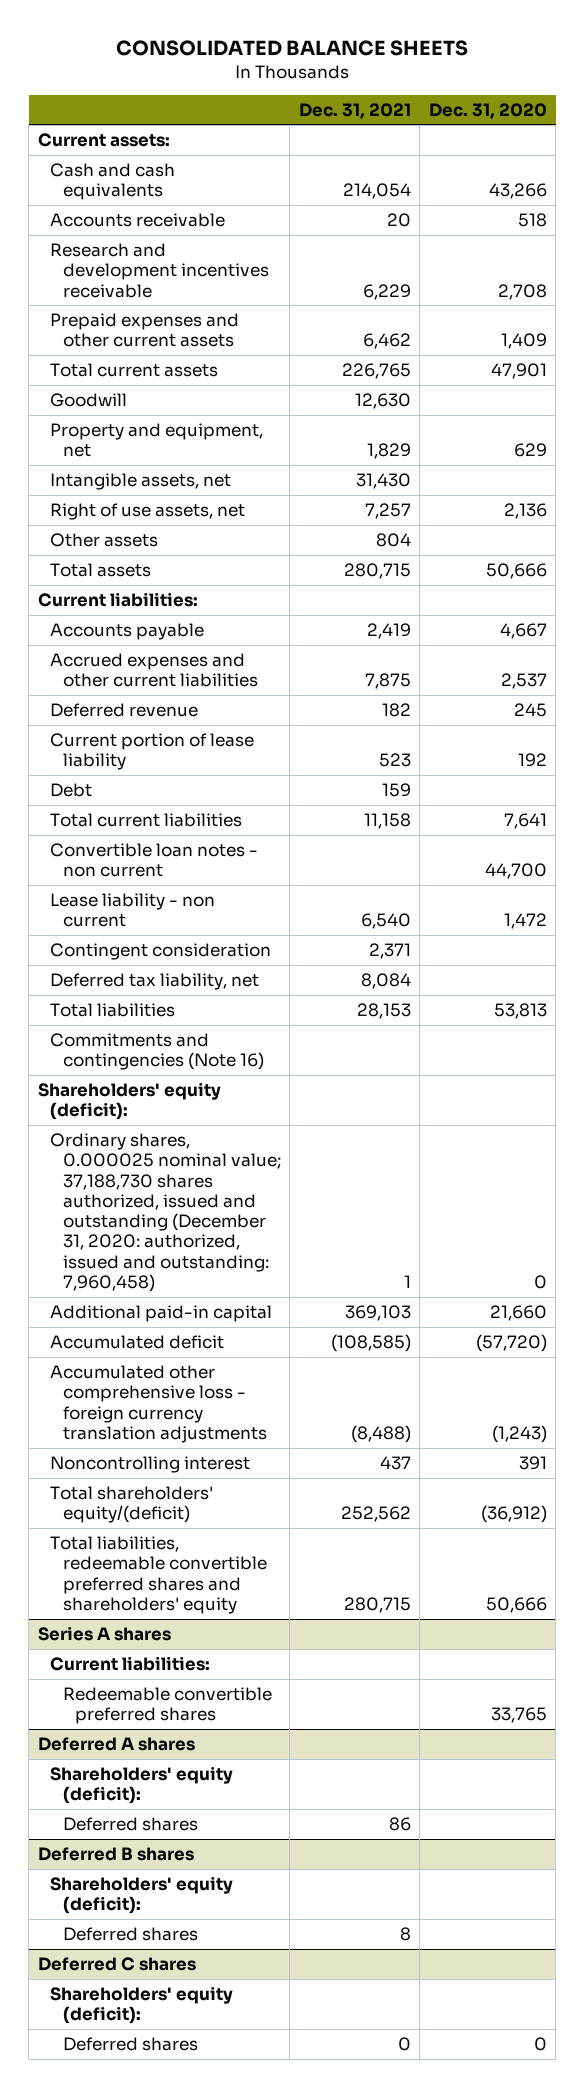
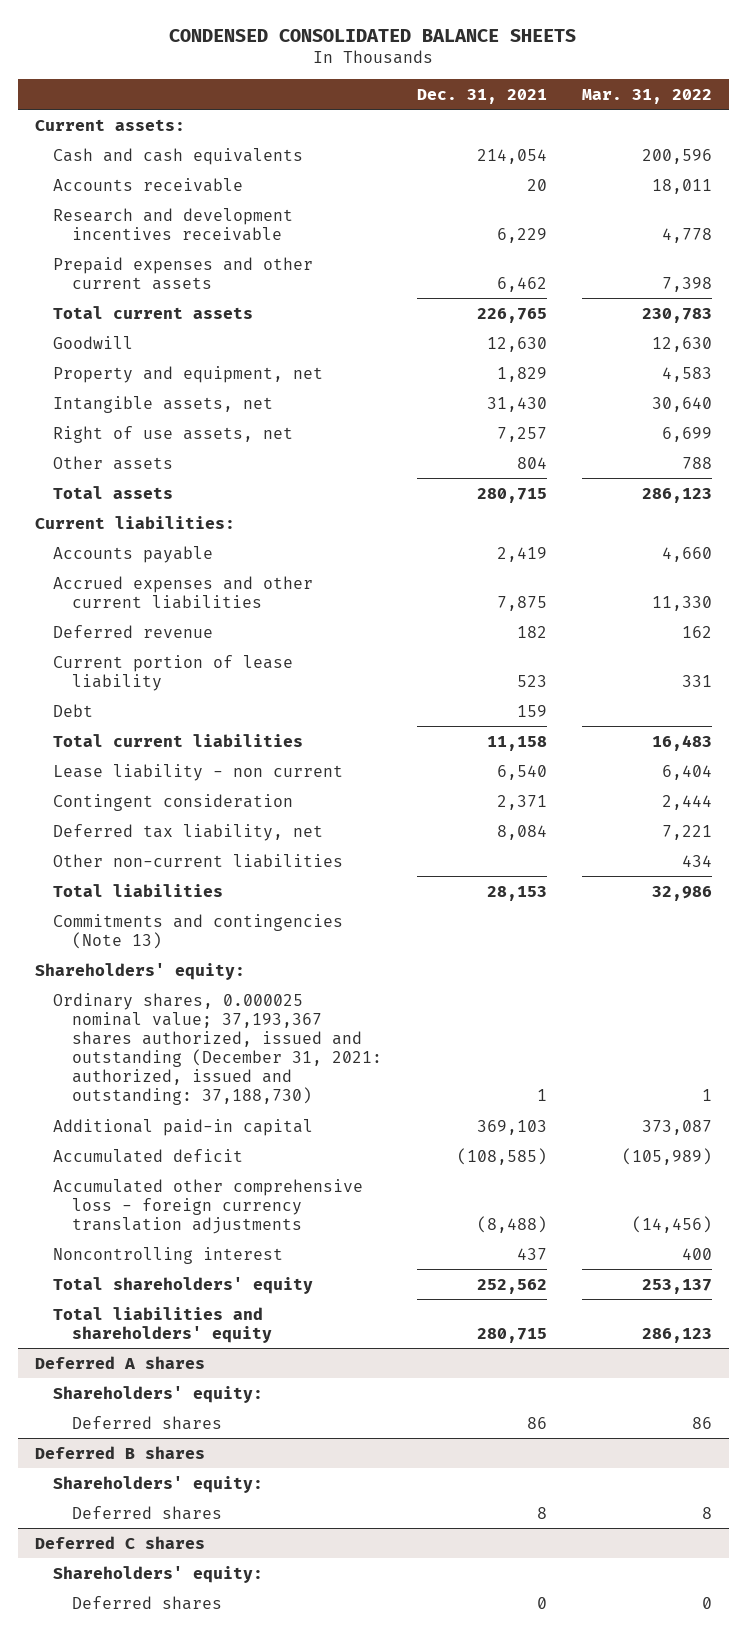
[116,39,469,56] CONSOLIDATED BALANCE SHEETS -> [169,29,577,43] CONDENSED CONSOLIDATED BALANCE SHEETS
[428,102,547,119] Dec. 31, 2020 -> none
none -> [581,88,712,104] Mar. 31, 2022
[50,843,259,878] Convertible loan notes - non current -> none
none -> [53,853,344,868] Other non-current liabilities
[50,1033,264,1071] Commitments and contingencies (Note 16) -> [53,913,344,949] Commitments and contingencies (Note 13)
[37,1082,221,1121] Shareholders' equity (deficit): -> [35,962,246,980] Shareholders' equity:
[50,1133,281,1292] Ordinary shares, 0.000025 nominal value; 37,188,730 shares authorized, issued and outstanding (December 31, 2020: authorized, issued and outstanding: 7,960,458) -> [53,992,382,1106] Ordinary shares, 0.000025 nominal value; 37,193,367 shares authorized, issued and outstanding (December 31, 2021: authorized, issued and outstanding: 37,188,730)
[37,1626,171,1642] Series A shares -> none
[50,1656,211,1672] Current liabilities: -> none
[62,1687,272,1725] Redeemable convertible preferred shares -> none
[50,1486,214,1524] Total shareholders' equity/(deficit) -> [53,1276,314,1294] Total shareholders' equity
[50,1536,267,1614] Total liabilities, redeemable convertible preferred shares and shareholders' equity -> [53,1306,272,1343] Total liabilities and shareholders' equity
[50,1766,234,1805] Shareholders' equity (deficit): -> [53,1385,264,1403] Shareholders' equity:
[50,1876,234,1915] Shareholders' equity (deficit): -> [53,1475,264,1493] Shareholders' equity:
[50,1986,234,2025] Shareholders' equity (deficit): -> [53,1565,264,1583] Shareholders' equity:

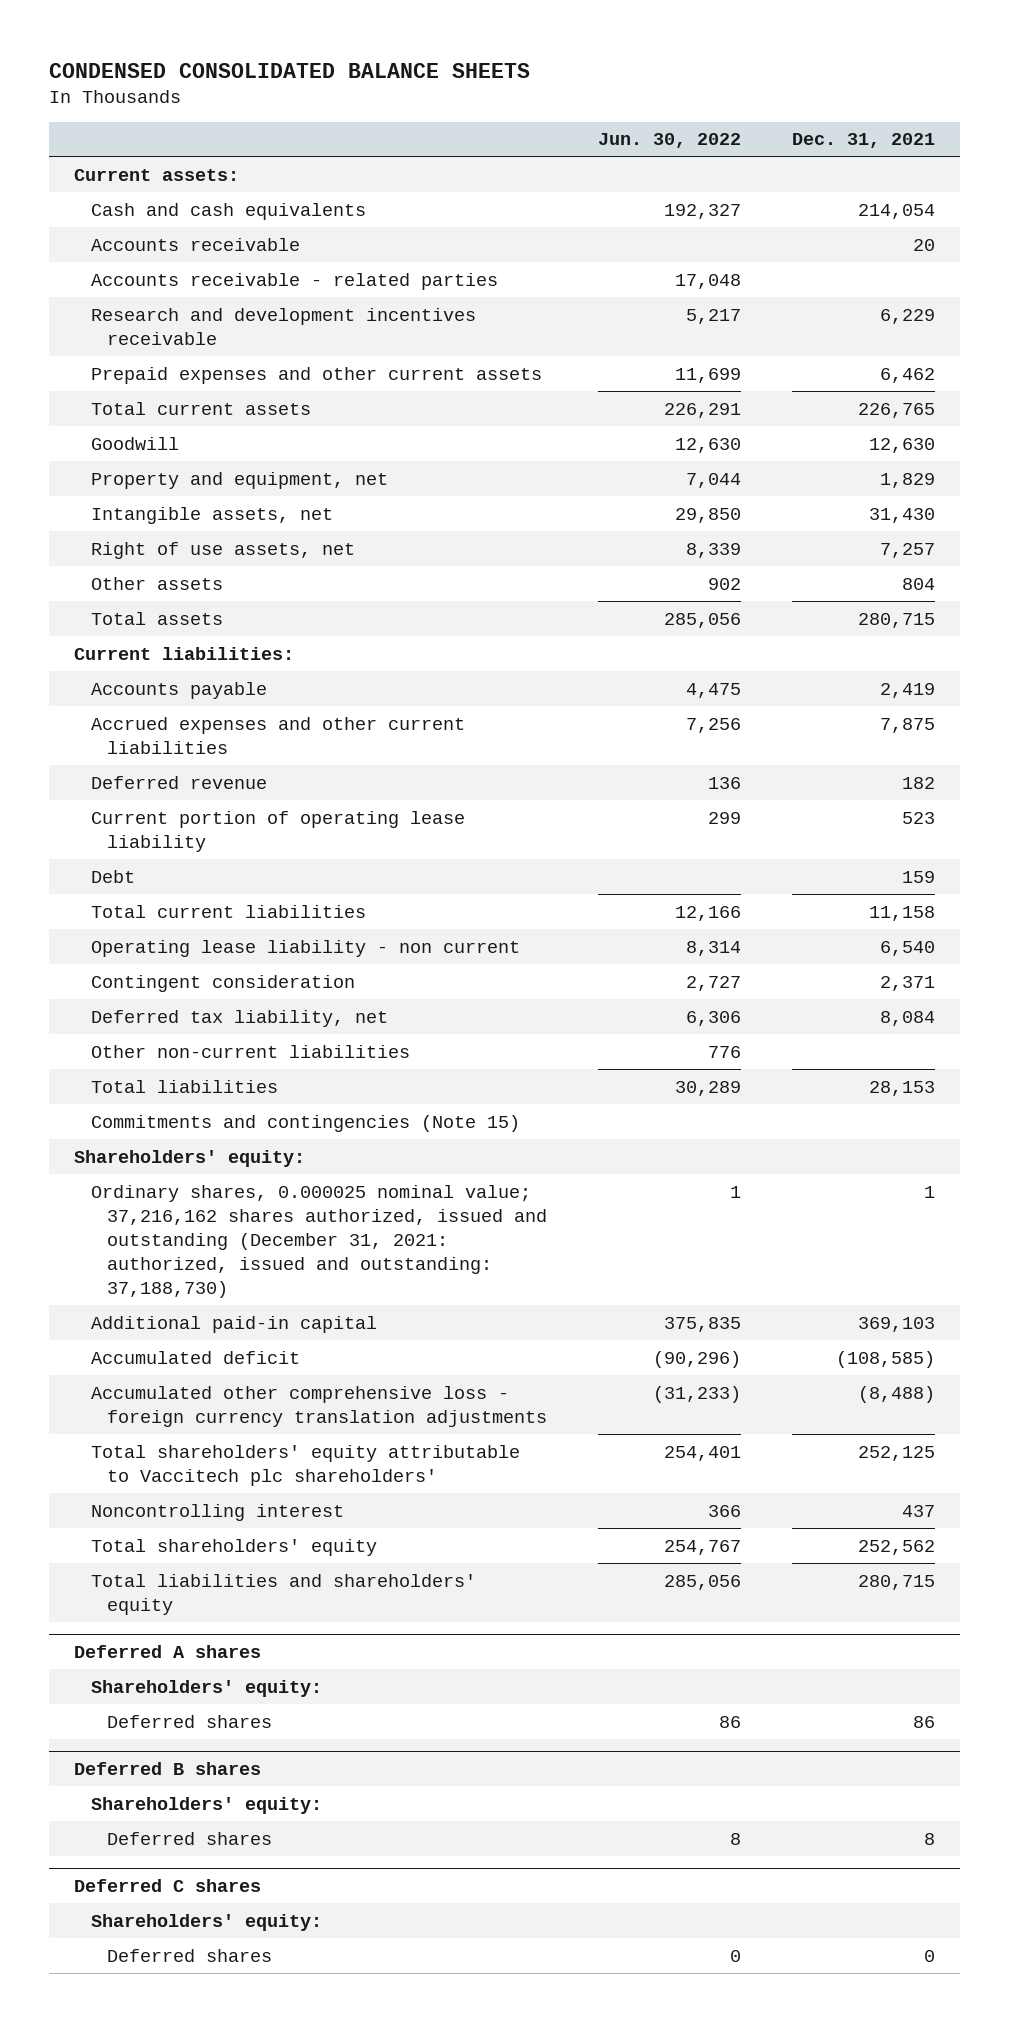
[581,88,712,104] Mar. 31, 2022 -> none
none -> [598,133,742,149] Jun. 30, 2022
none -> [90,272,498,290] Accounts receivable - related parties
[53,654,294,691] Current portion of lease liability -> [90,810,465,852] Current portion of operating lease liability
[53,763,344,781] Lease liability - non current -> [90,939,520,957] Operating lease liability - non current
[53,913,344,949] Commitments and contingencies (Note 13) -> [90,1114,520,1132] Commitments and contingencies (Note 15)
[53,992,382,1106] Ordinary shares, 0.000025 nominal value; 37,193,367 shares authorized, issued and outstanding (December 31, 2021: authorized, issued and outstanding: 37,188,730) -> [90,1184,548,1299] Ordinary shares, 0.000025 nominal value; 37,216,162 shares authorized, issued and outstanding (December 31, 2021: authorized, issued and outstanding: 37,188,730)
none -> [90,1444,520,1486] Total shareholders' equity attributable to Vaccitech plc shareholders'

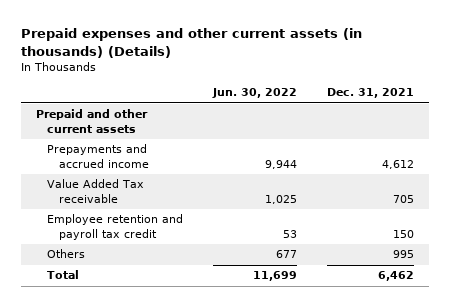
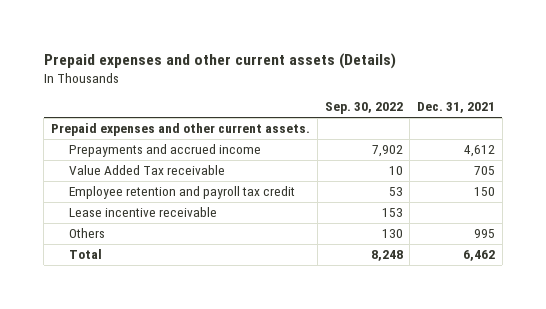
[21,28,363,58] Prepaid expenses and other current assets (in thousands) (Details) -> [43,52,396,69] Prepaid expenses and other current assets (Details)
[212,88,298,99] Jun. 30, 2022 -> none
none -> [324,102,403,115] Sep. 30, 2022
[36,109,149,133] Prepaid and other current assets -> [51,123,311,137] Prepaid expenses and other current assets.
none -> [68,207,217,218] Lease incentive receivable

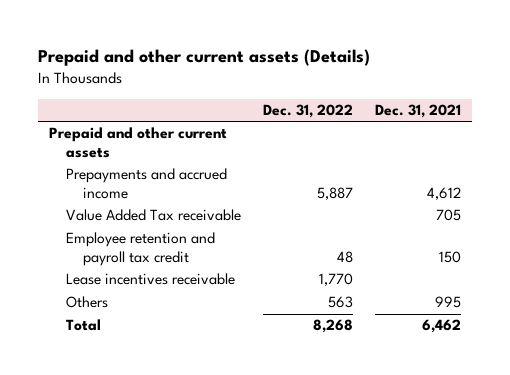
[43,52,396,69] Prepaid expenses and other current assets (Details) -> [37,49,370,67] Prepaid and other current assets (Details)
[324,102,403,115] Sep. 30, 2022 -> none
none -> [263,103,354,118] Dec. 31, 2022
[51,123,311,137] Prepaid expenses and other current assets. -> [48,127,227,158] Prepaid and other current assets
[68,207,217,218] Lease incentive receivable -> [66,273,236,286] Lease incentives receivable

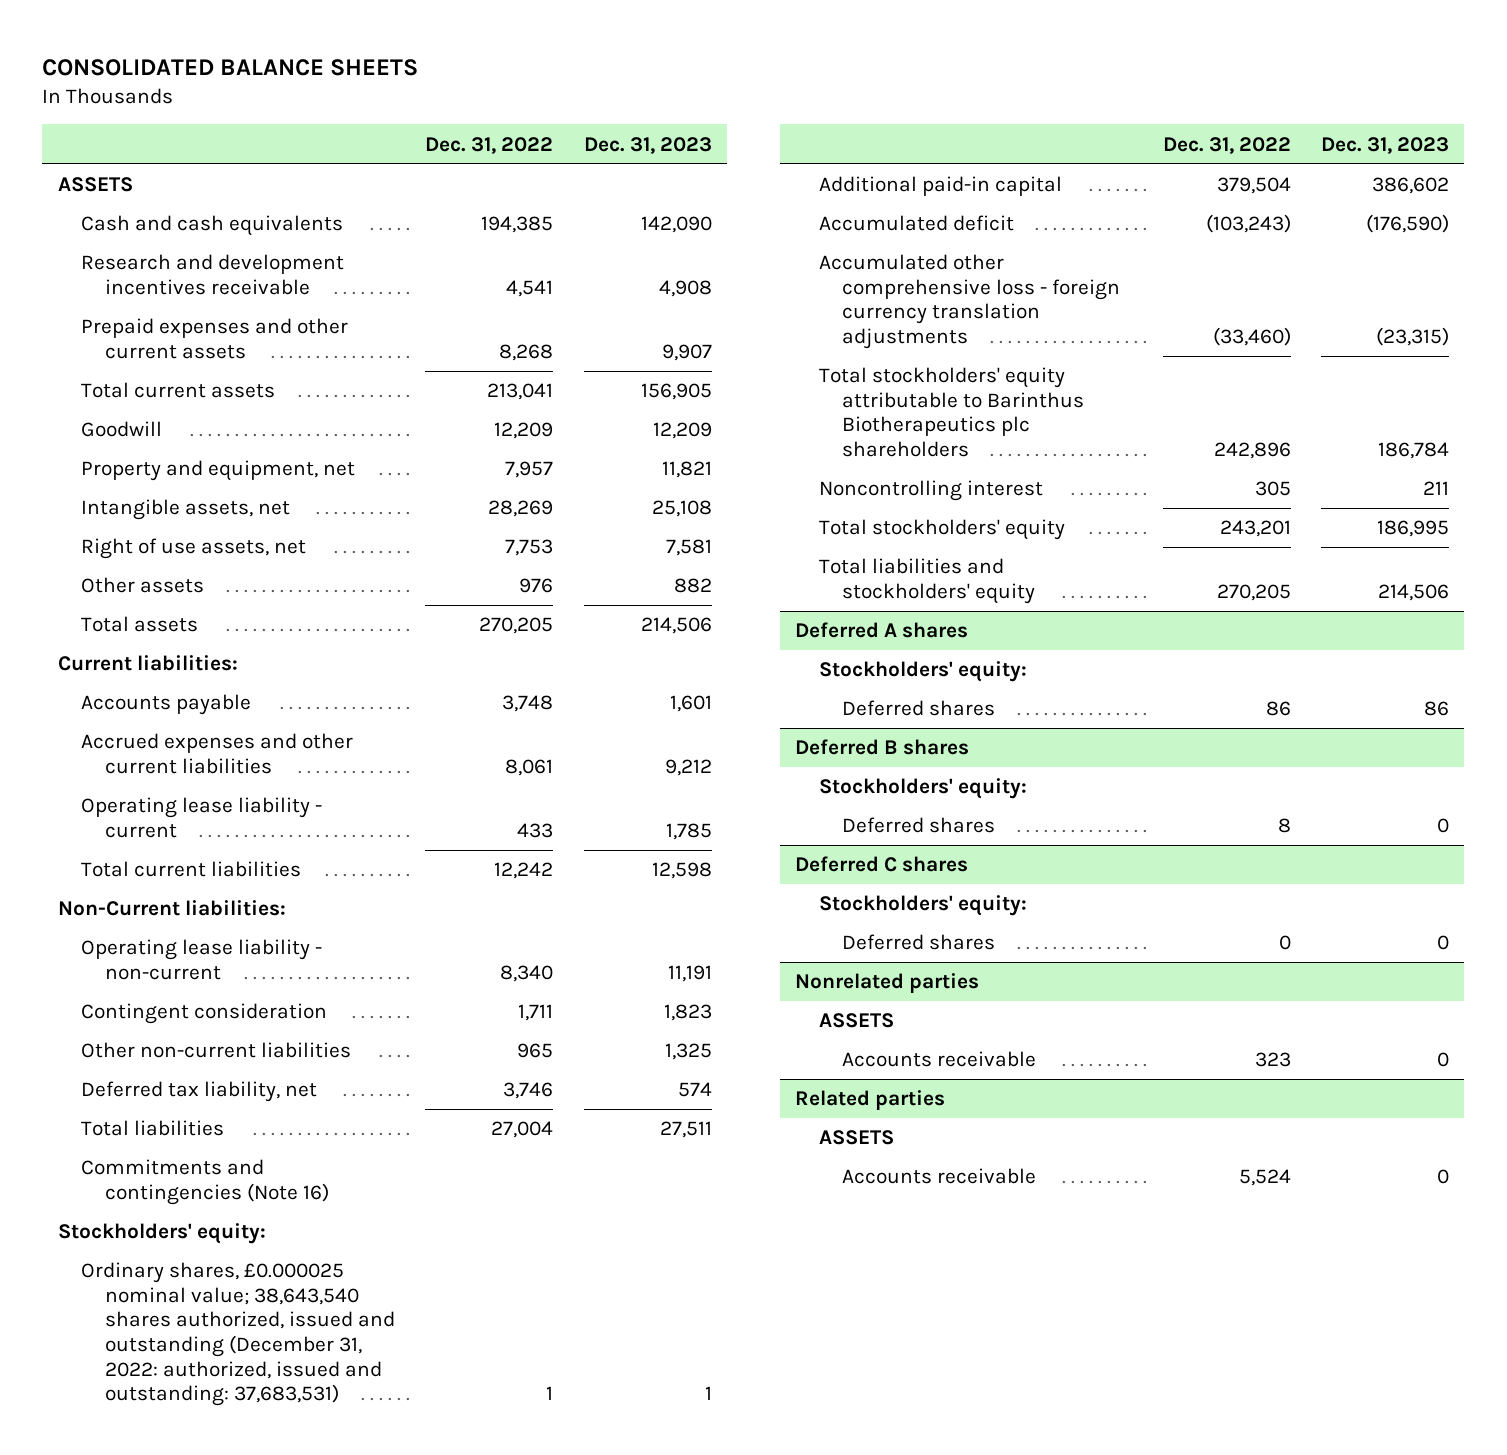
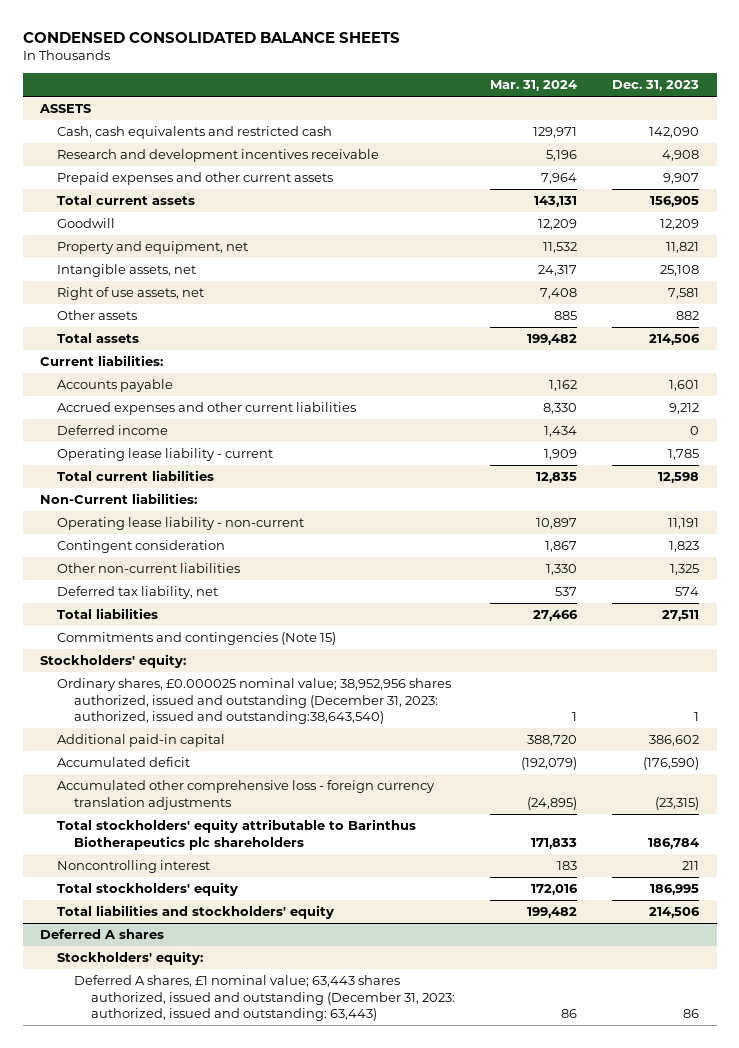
[42,58,419,76] CONSOLIDATED BALANCE SHEETS -> [22,31,400,43] CONDENSED CONSOLIDATED BALANCE SHEETS
[425,136,554,154] Dec. 31, 2022 -> none
none -> [490,80,578,92] Mar. 31, 2024
[81,215,344,237] Cash and cash equivalents -> [57,126,333,140] Cash, cash equivalents and restricted cash
none -> [57,425,169,436] Deferred income
[81,1159,329,1205] Commitments and contingencies (Note 16) -> [57,632,337,646] Commitments and contingencies (Note 15)
[81,1262,395,1407] Ordinary shares, £0.000025 nominal value; 38,643,540 shares authorized, issued and outstanding (December 31, 2022: authorized, issued and outstanding: 37,683,531) -> [57,678,452,724] Ordinary shares, £0.000025 nominal value; 38,952,956 shares authorized, issued and outstanding (December 31, 2023: authorized, issued and outstanding:38,643,540)
[794,739,969,756] Deferred B shares -> none
[818,778,1027,800] Stockholders' equity: -> none
[842,817,996,834] Deferred shares -> none
[794,856,968,873] Deferred C shares -> none
[818,895,1027,917] Stockholders' equity: -> none
[842,934,996,951] Deferred shares -> none
[794,973,979,994] Nonrelated parties -> none
[818,1013,894,1029] ASSETS -> none
[842,1051,1037,1068] Accounts receivable -> none
[794,1090,945,1111] Related parties -> none
[818,1130,894,1146] ASSETS -> none
[842,1168,1037,1185] Accounts receivable -> none
[842,700,996,717] Deferred shares -> [74,975,456,1021] Deferred A shares, £1 nominal value; 63,443 shares authorized, issued and outstanding (December 31, 2023: authorized, issued and outstanding: 63,443)

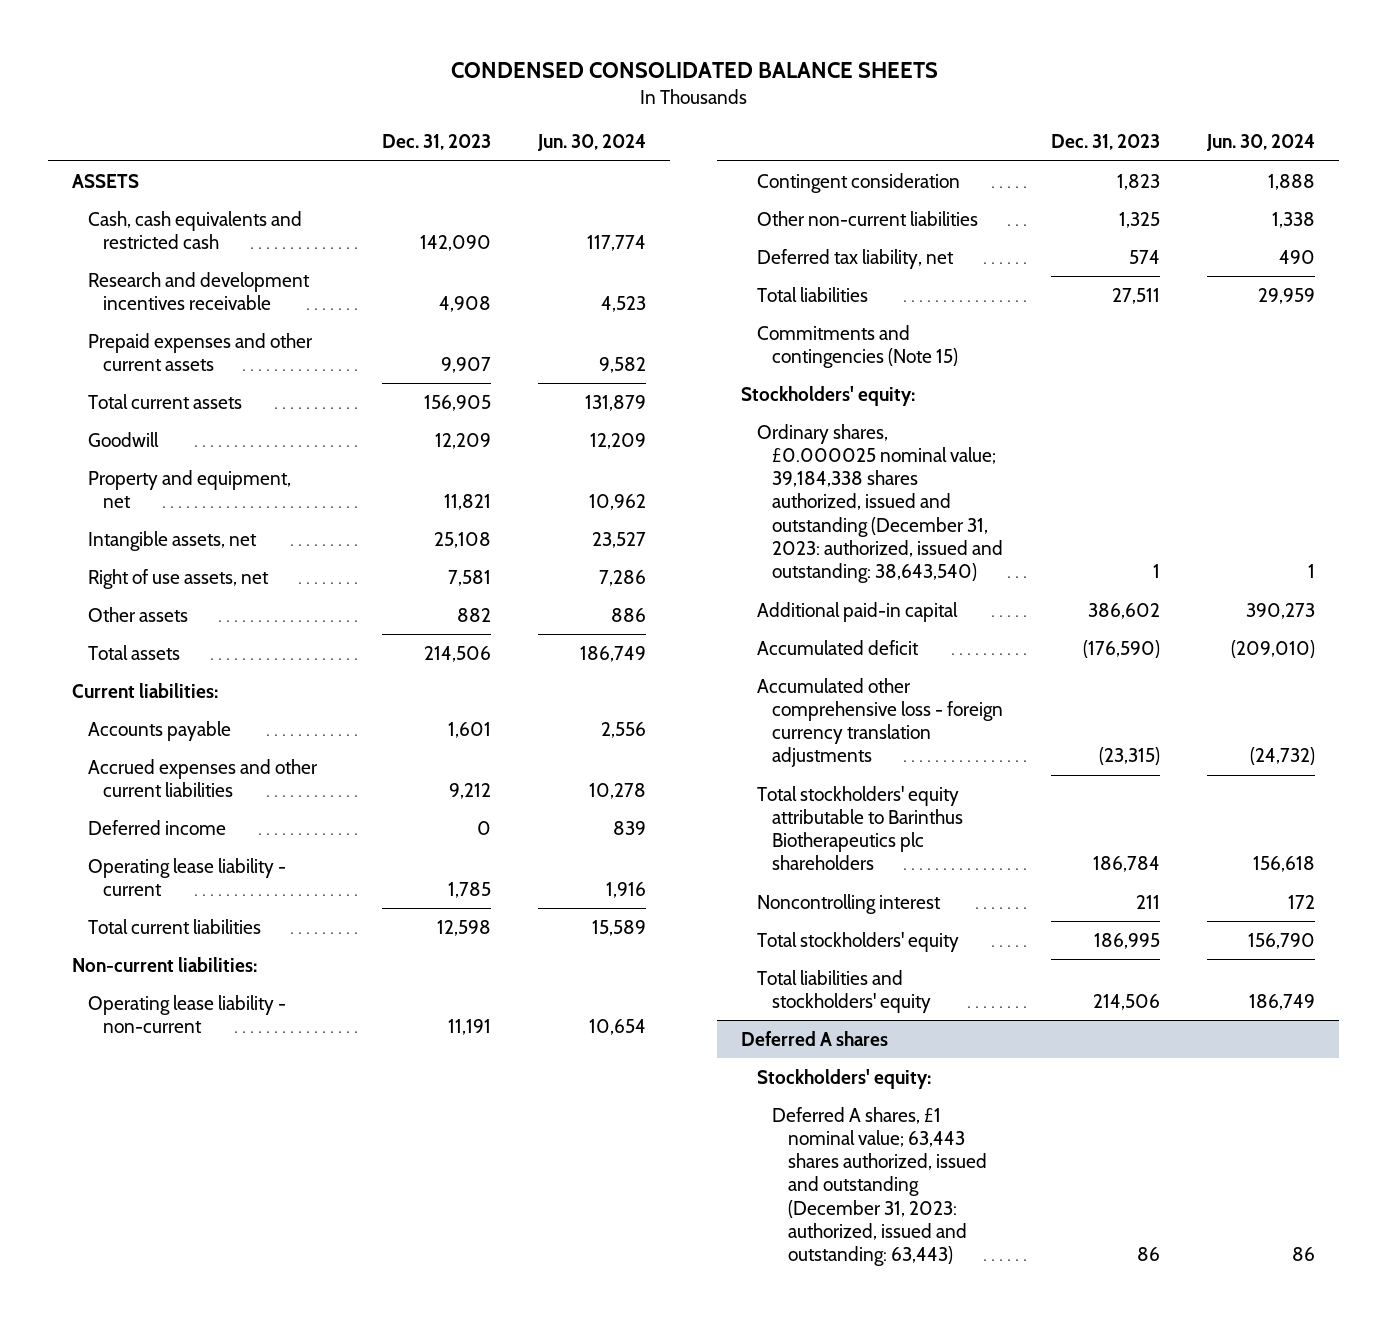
[490,80,578,92] Mar. 31, 2024 -> none
none -> [537,134,647,152] Jun. 30, 2024
[39,493,197,505] Non-Current liabilities: -> [72,956,258,972] Non-current liabilities:
[57,678,452,724] Ordinary shares, £0.000025 nominal value; 38,952,956 shares authorized, issued and outstanding (December 31, 2023: authorized, issued and outstanding:38,643,540) -> [756,423,1004,584] Ordinary shares, £0.000025 nominal value; 39,184,338 shares authorized, issued and outstanding (December 31, 2023: authorized, issued and outstanding: 38,643,540)

